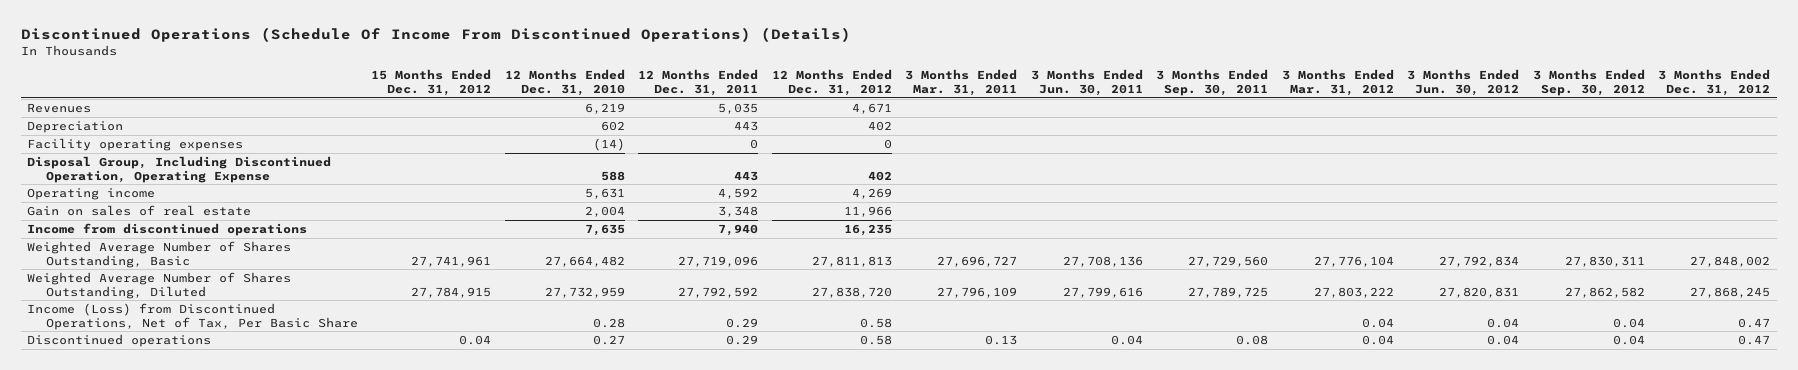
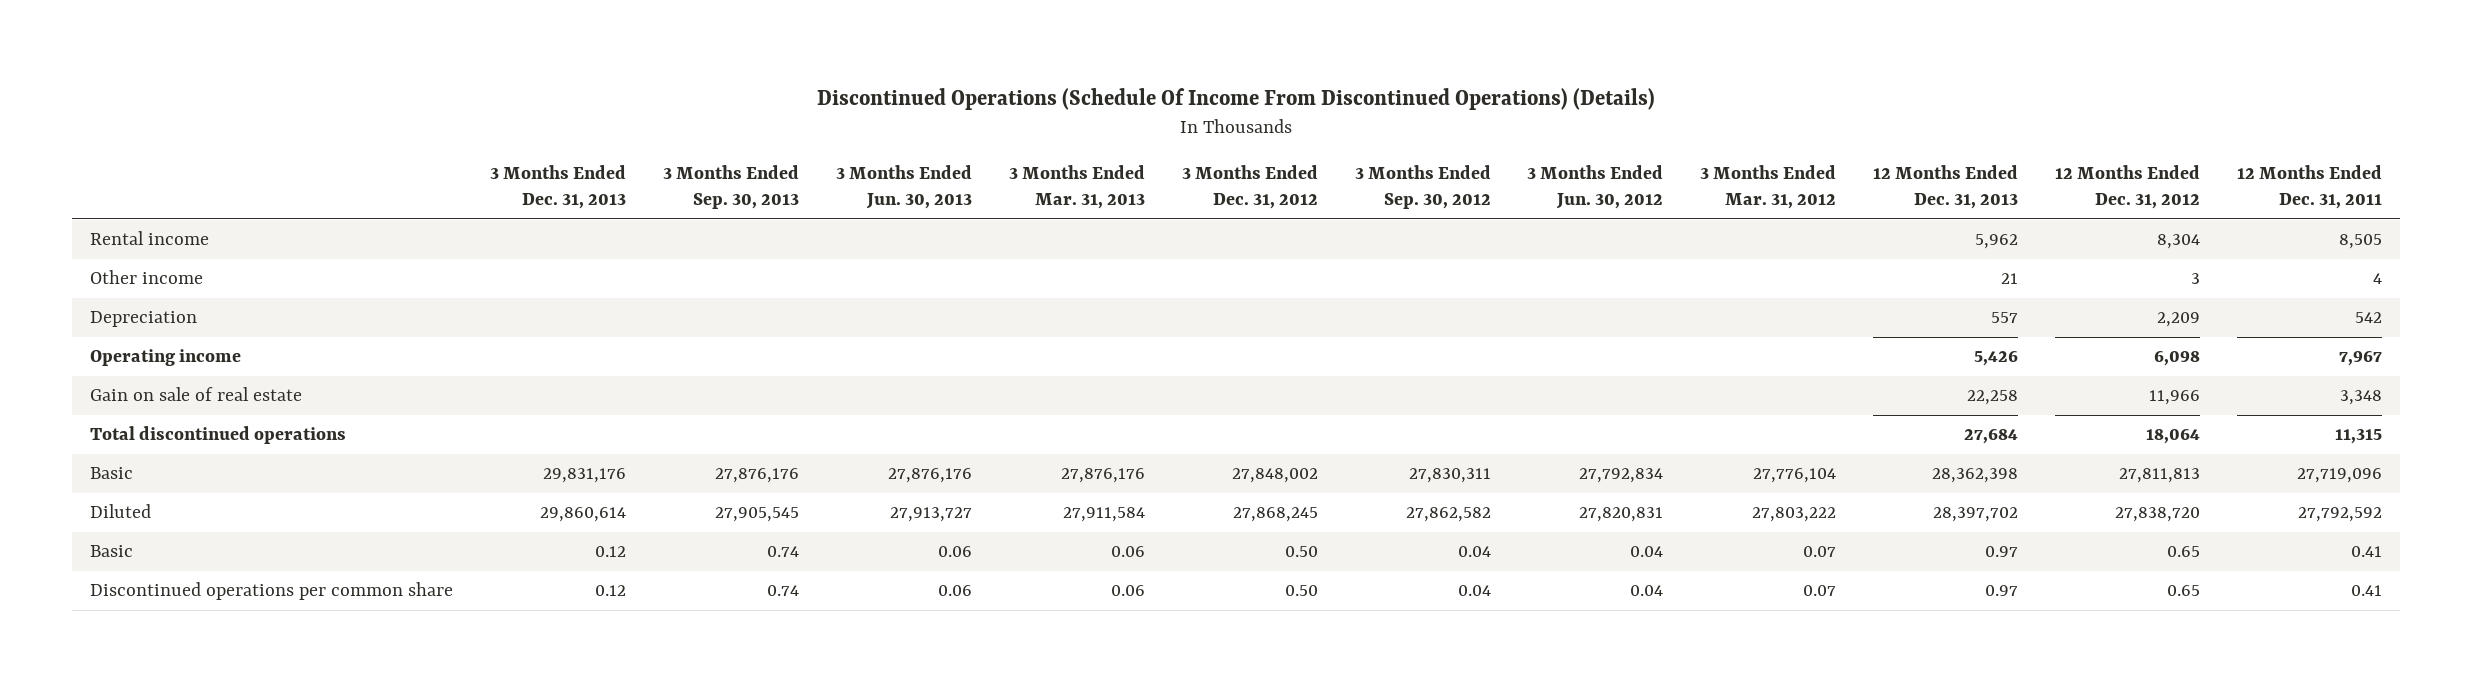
[371,69,492,96] 15 Months Ended Dec. 31, 2012 -> none
[504,69,625,96] 12 Months Ended Dec. 31, 2010 -> none
[905,69,1018,96] 3 Months Ended Mar. 31, 2011 -> none
[1030,69,1143,96] 3 Months Ended Jun. 30, 2011 -> none
[1156,69,1269,96] 3 Months Ended Sep. 30, 2011 -> none
none -> [490,165,627,210] 3 Months Ended Dec. 31, 2013
none -> [663,165,800,210] 3 Months Ended Sep. 30, 2013
none -> [836,165,973,210] 3 Months Ended Jun. 30, 2013
none -> [1008,165,1145,210] 3 Months Ended Mar. 31, 2013
none -> [1873,165,2019,210] 12 Months Ended Dec. 31, 2013
[27,102,92,113] Revenues -> none
[27,137,244,151] Facility operating expenses -> none
[27,155,332,183] Disposal Group, Including Discontinued Operation, Operating Expense -> none
[27,302,358,330] Income (Loss) from Discontinued Operations, Net of Tax, Per Basic Share -> none
none -> [90,231,210,246] Rental income
none -> [90,270,204,285] Other income
[734,120,759,131] 443 -> [2354,312,2382,324] 542
[867,120,892,131] 402 -> [2157,312,2201,328] 2,209
[718,187,759,199] 4,592 -> [2338,351,2382,367] 7,967
[851,187,892,199] 4,269 -> [2154,351,2201,367] 6,098
[27,204,252,216] Gain on sales of real estate -> [90,387,303,402] Gain on sale of real estate
[27,222,308,236] Income from discontinued operations -> [90,426,347,445] Total discontinued operations
[718,223,759,236] 7,940 -> [2334,429,2382,445] 11,315
[843,223,892,236] 16,235 -> [2146,429,2201,445] 18,064
[27,240,292,268] Weighted Average Number of Shares Outstanding, Basic -> [90,467,134,480] Basic
[27,271,292,299] Weighted Average Number of Shares Outstanding, Diluted -> [90,504,152,519] Diluted
none -> [90,545,134,558] Basic
[27,333,212,347] Discontinued operations -> [90,582,454,601] Discontinued operations per common share
[726,334,759,345] 0.29 -> [2350,585,2382,597] 0.41
[859,334,892,345] 0.58 -> [2167,585,2201,597] 0.65
[1361,334,1394,345] 0.04 -> [1803,585,1837,597] 0.07
[1738,334,1771,345] 0.47 -> [1284,585,1318,597] 0.50

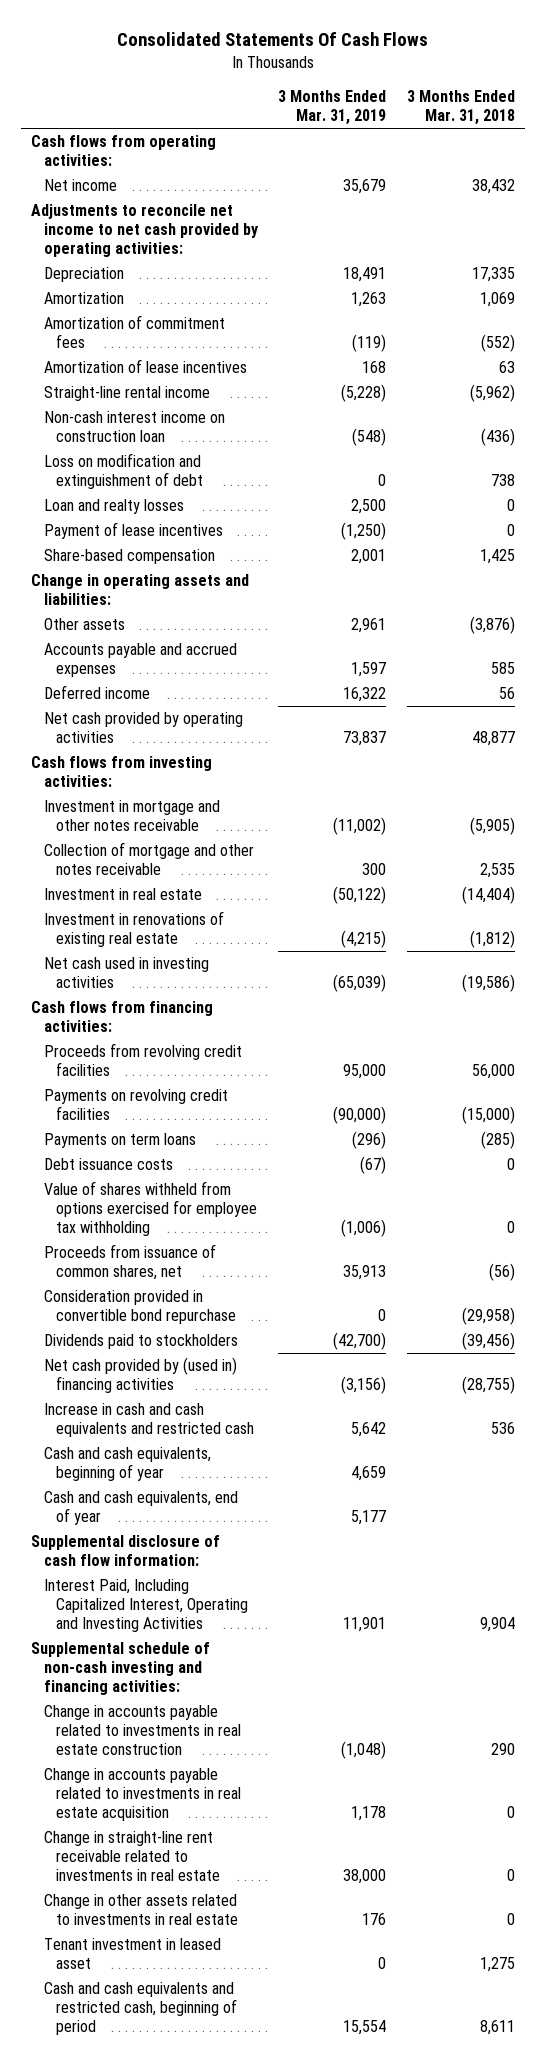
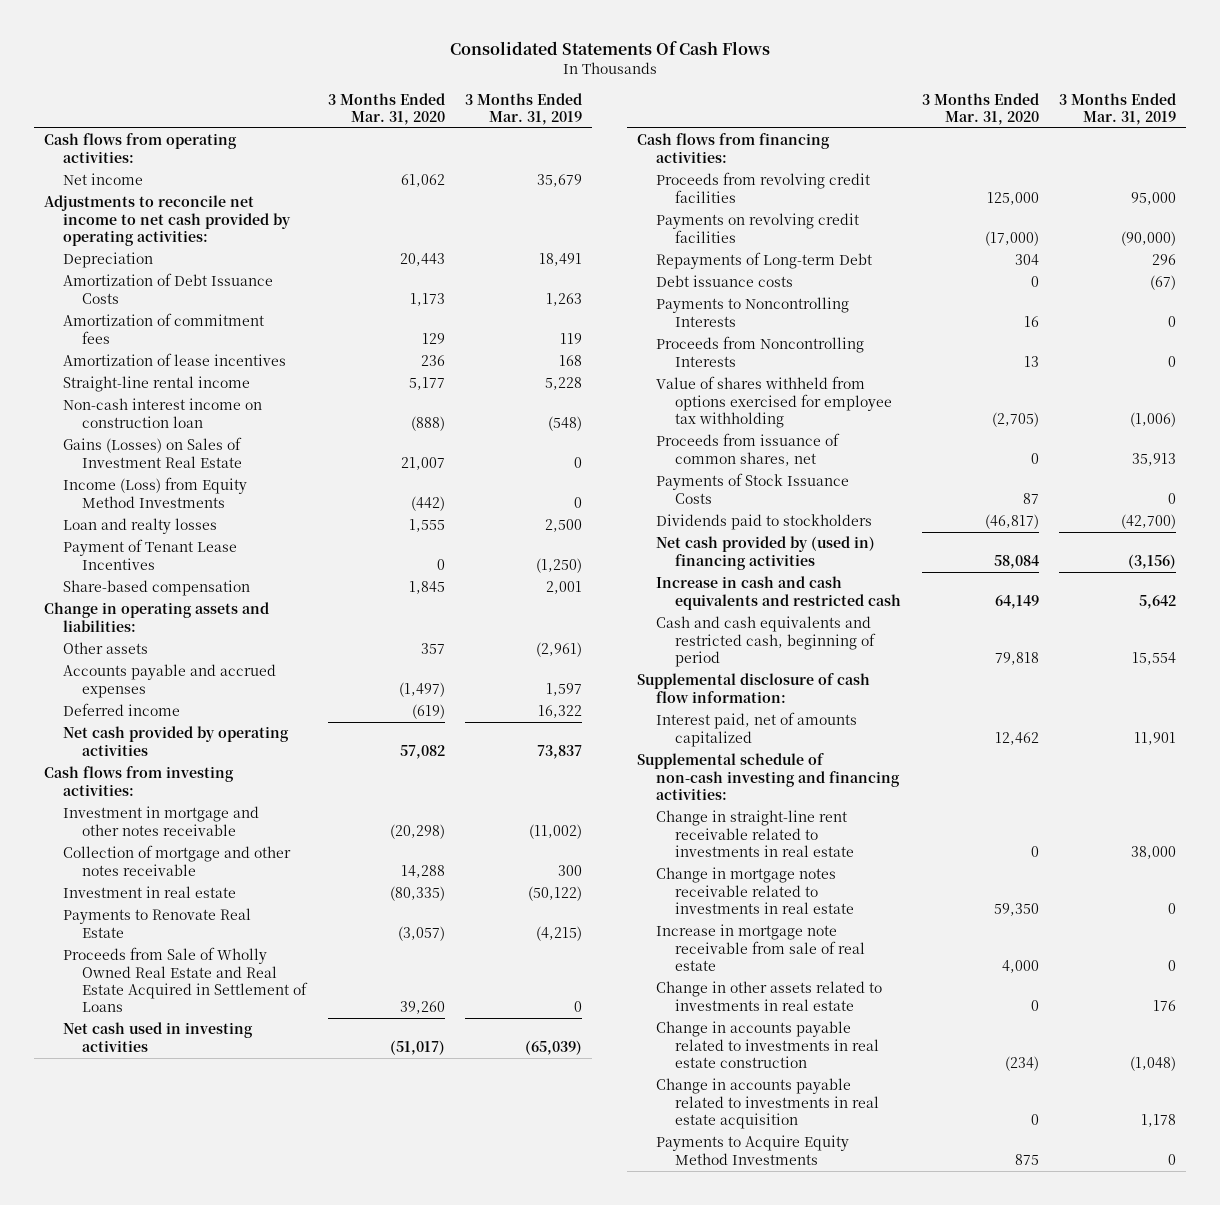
[406,90,515,126] 3 Months Ended Mar. 31, 2018 -> none
none -> [327,92,445,125] 3 Months Ended Mar. 31, 2020
[43,292,124,305] Amortization -> [62,273,273,304] Amortization of Debt Issuance Costs
[352,334,387,353] (119) -> [560,332,583,344] 119
[341,384,387,403] (5,228) -> [545,377,583,391] 5,228
[43,453,204,490] Loss on modification and extinguishment of debt -> none
none -> [62,437,242,468] Gains (Losses) on Sales of Investment Real Estate
none -> [62,477,247,508] Income (Loss) from Equity Method Investments
[43,522,223,540] Payment of lease incentives -> [62,539,237,570] Payment of Tenant Lease Incentives
[351,618,387,634] 2,961 -> [536,642,583,658] (2,961)
[43,911,224,948] Investment in renovations of existing real estate -> [62,908,251,938] Payments to Renovate Real Estate
none -> [62,947,308,1013] Proceeds from Sale of Wholly Owned Real Estate and Real Estate Acquired in Settlement of Loans
[43,1133,196,1149] Payments on term loans -> none
none -> [656,252,873,270] Repayments of Long-term Debt
none -> [656,297,850,327] Payments to Noncontrolling Interests
none -> [656,336,865,367] Proceeds from Noncontrolling Interests
[43,1290,237,1325] Consideration provided in convertible bond repurchase -> none
none -> [656,473,850,504] Payments of Stock Issuance Costs
[43,1447,211,1482] Cash and cash equivalents, beginning of year -> none
[43,1491,238,1526] Cash and cash equivalents, end of year -> none
[43,1982,238,2036] Cash and cash equivalents and restricted cash, beginning of period -> [656,616,877,667] Cash and cash equivalents and restricted cash, beginning of period
[43,1579,249,1633] Interest Paid, Including Capitalized Interest, Operating and Investing Activities -> [656,712,858,747] Interest paid, net of amounts capitalized
none -> [656,867,855,914] Change in mortgage notes receivable related to investments in real estate
none -> [656,924,866,971] Increase in mortgage note receivable from sale of real estate
[43,1938,221,1970] Tenant investment in leased asset -> none
[43,1705,242,1756] Change in accounts payable related to investments in real estate construction -> [656,1021,880,1068] Change in accounts payable related to investments in real estate construction
[43,1768,242,1822] Change in accounts payable related to investments in real estate acquisition -> [656,1078,880,1129] Change in accounts payable related to investments in real estate acquisition
none -> [656,1135,850,1165] Payments to Acquire Equity Method Investments

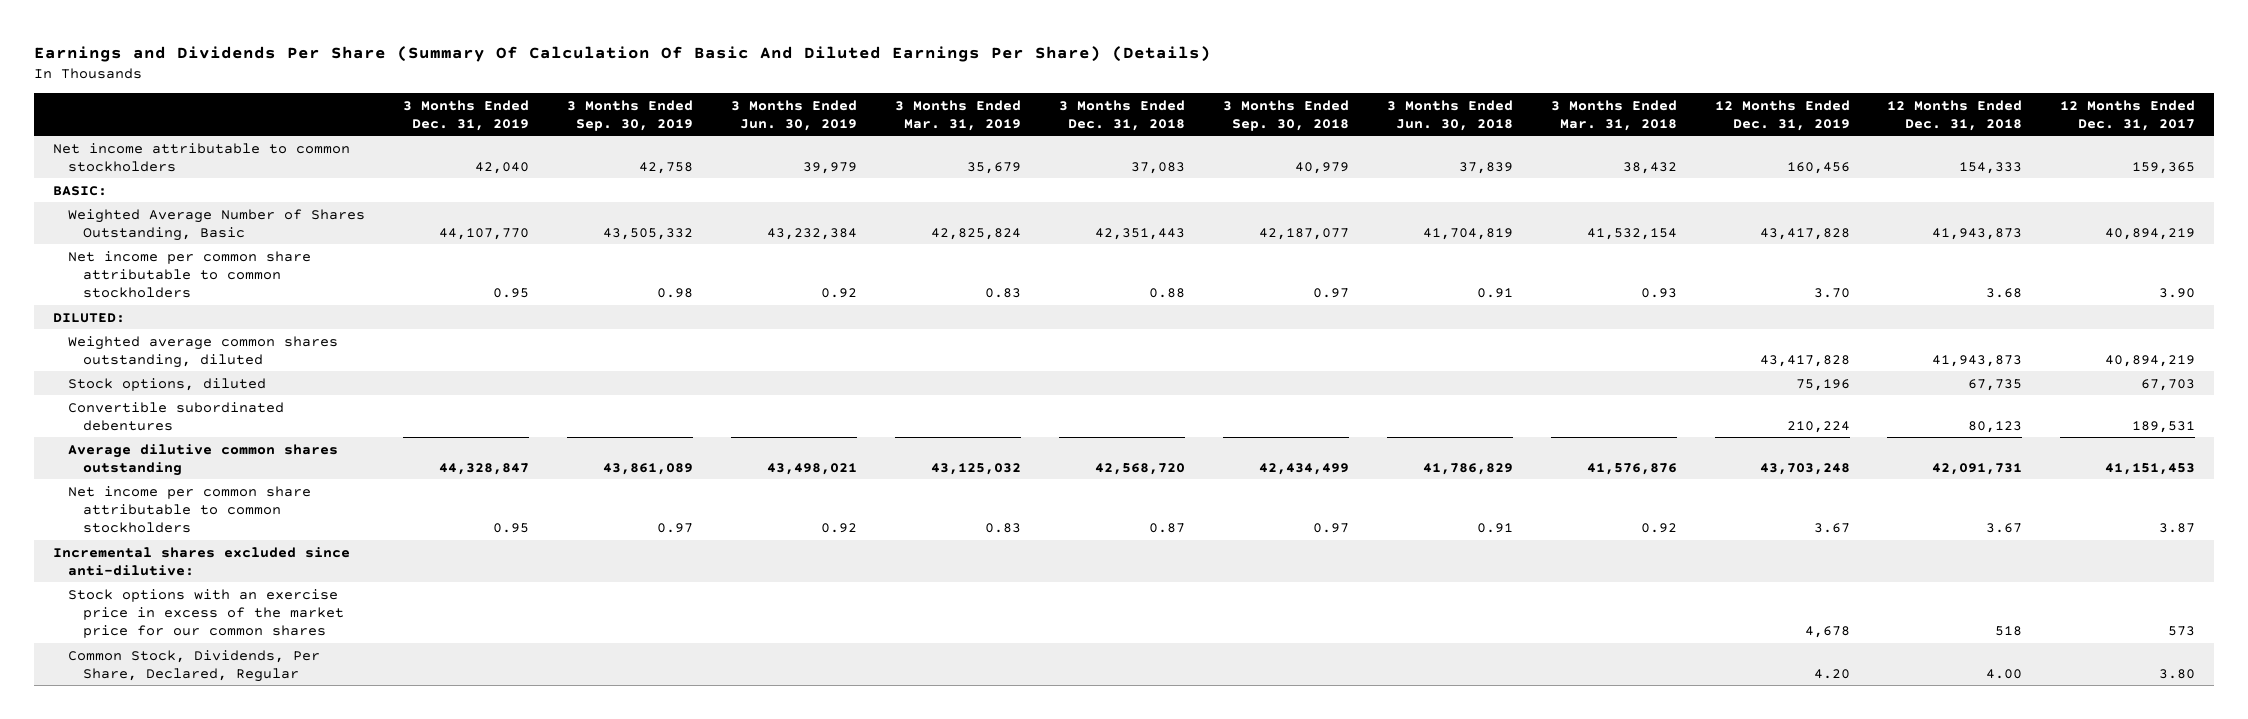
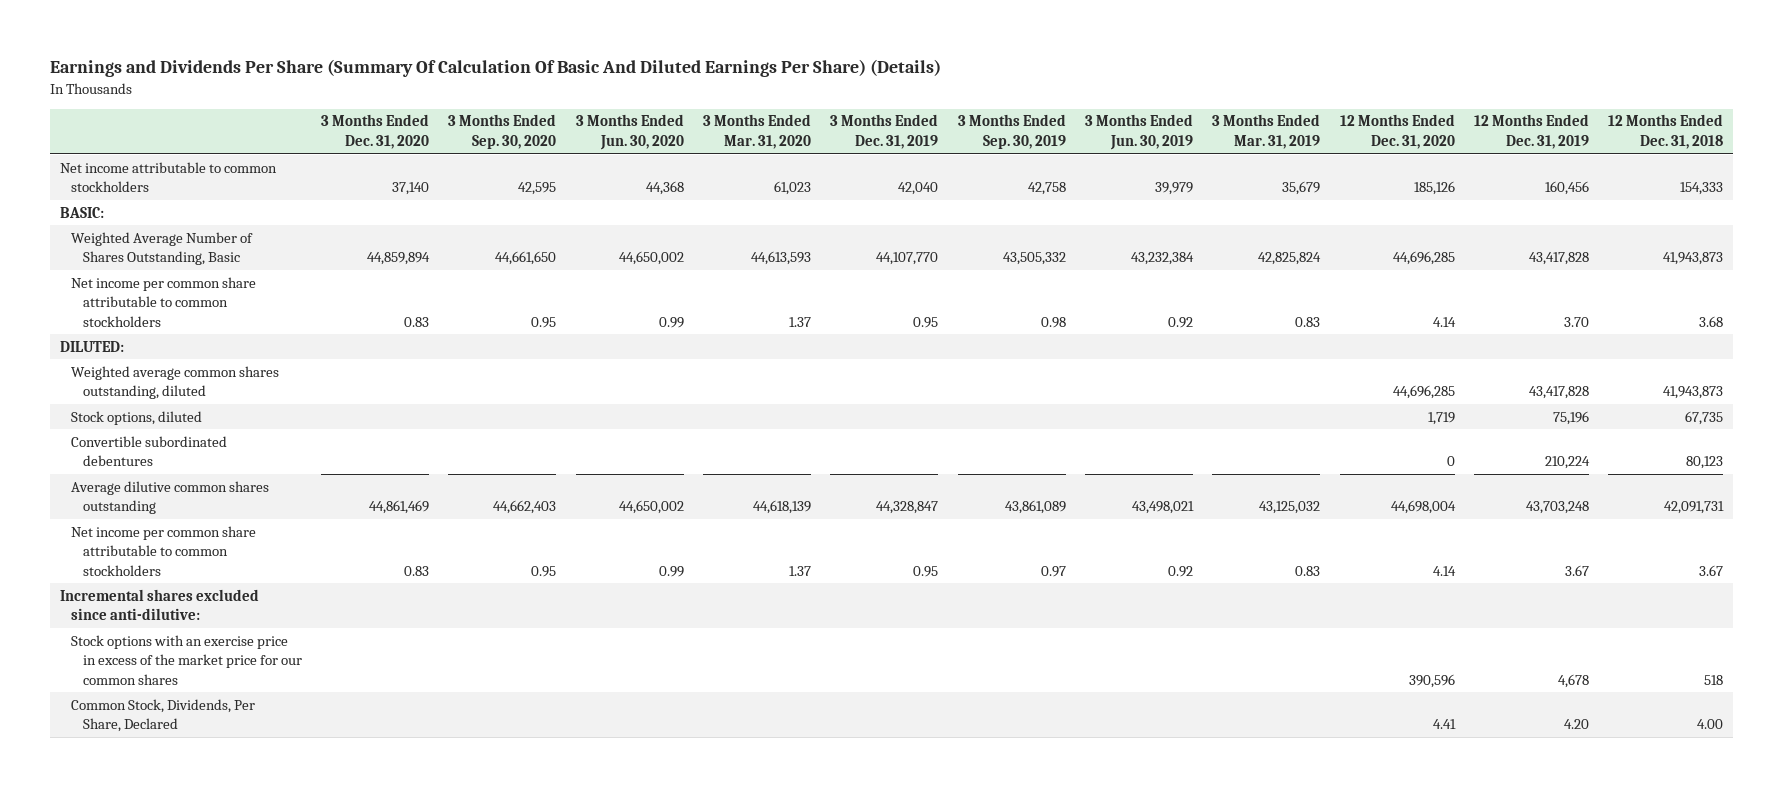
[1058,99,1185,131] 3 Months Ended Dec. 31, 2018 -> none
[1222,99,1349,131] 3 Months Ended Sep. 30, 2018 -> none
[1386,99,1513,131] 3 Months Ended Jun. 30, 2018 -> none
[1550,99,1677,131] 3 Months Ended Mar. 31, 2018 -> none
[2060,99,2196,131] 12 Months Ended Dec. 31, 2017 -> none
none -> [320,114,429,149] 3 Months Ended Dec. 31, 2020
none -> [448,114,557,149] 3 Months Ended Sep. 30, 2020
none -> [575,114,684,150] 3 Months Ended Jun. 30, 2020
none -> [702,114,811,149] 3 Months Ended Mar. 31, 2020
none -> [1339,114,1455,149] 12 Months Ended Dec. 31, 2020
[68,649,321,682] Common Stock, Dividends, Per Share, Declared, Regular -> [71,698,256,733] Common Stock, Dividends, Per Share, Declared

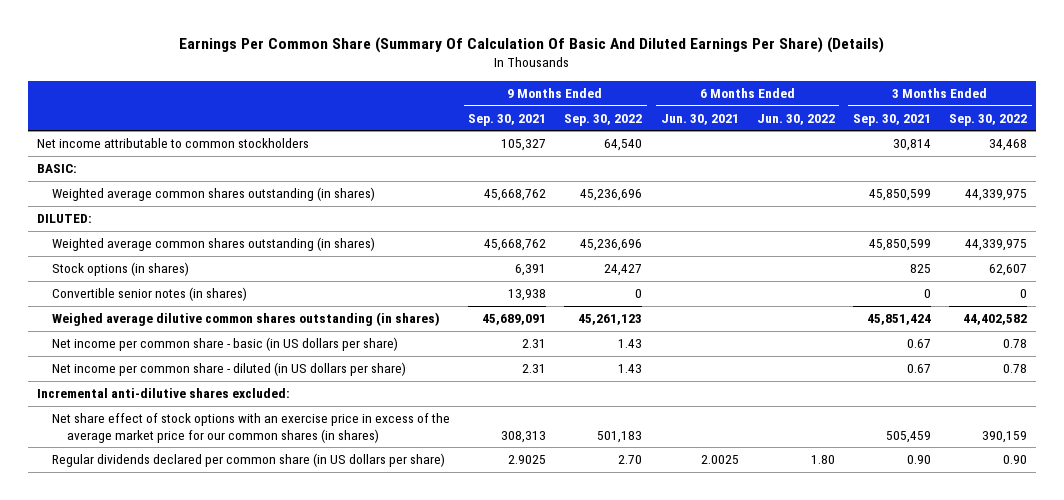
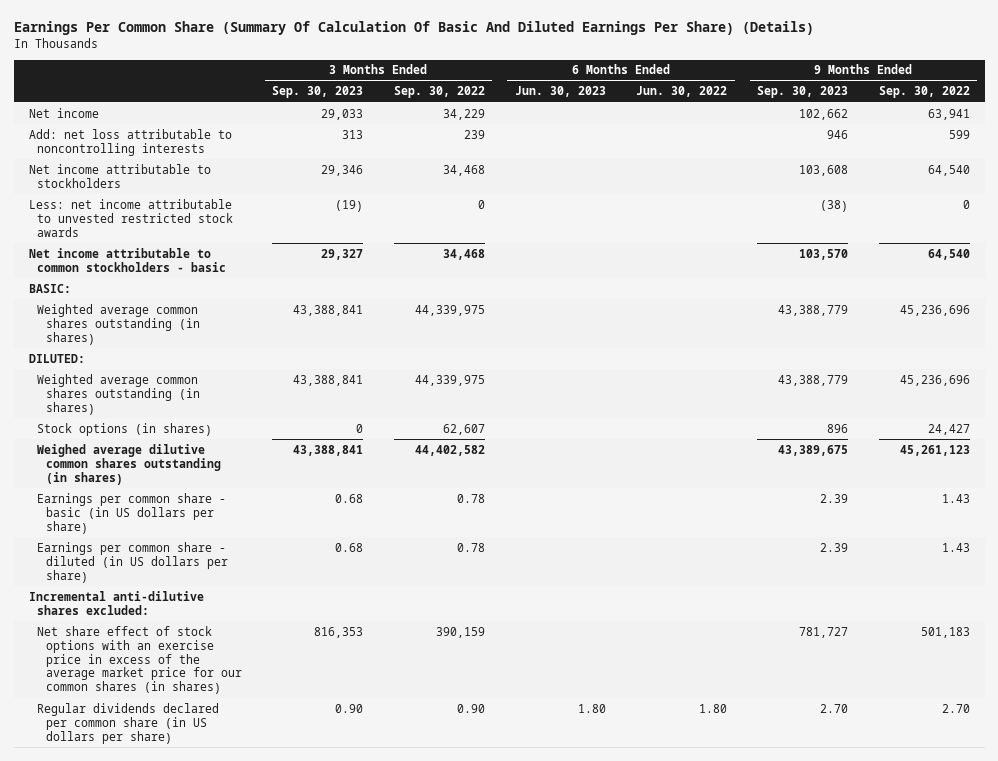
[468,113,547,126] Sep. 30, 2021 -> none
[660,113,739,125] Jun. 30, 2021 -> none
[852,113,931,126] Sep. 30, 2021 -> none
none -> [272,86,364,99] Sep. 30, 2023
none -> [514,86,606,98] Jun. 30, 2023
none -> [757,86,849,99] Sep. 30, 2023
none -> [28,107,99,118] Net income
none -> [28,128,232,156] Add: net loss attributable to noncontrolling interests
[36,138,309,149] Net income attributable to common stockholders -> [28,163,211,188] Net income attributable to stockholders
none -> [28,198,234,237] Less: net income attributable to unvested restricted stock awards
none -> [28,247,227,272] Net income attributable to common stockholders - basic
[52,287,248,302] Convertible senior notes (in shares) -> none
[52,337,399,352] Net income per common share - basic (in US dollars per share) -> [37,492,227,534] Earnings per common share - basic (in US dollars per share)
[52,362,407,377] Net income per common share - diluted (in US dollars per share) -> [37,541,229,583] Earnings per common share - diluted (in US dollars per share)

